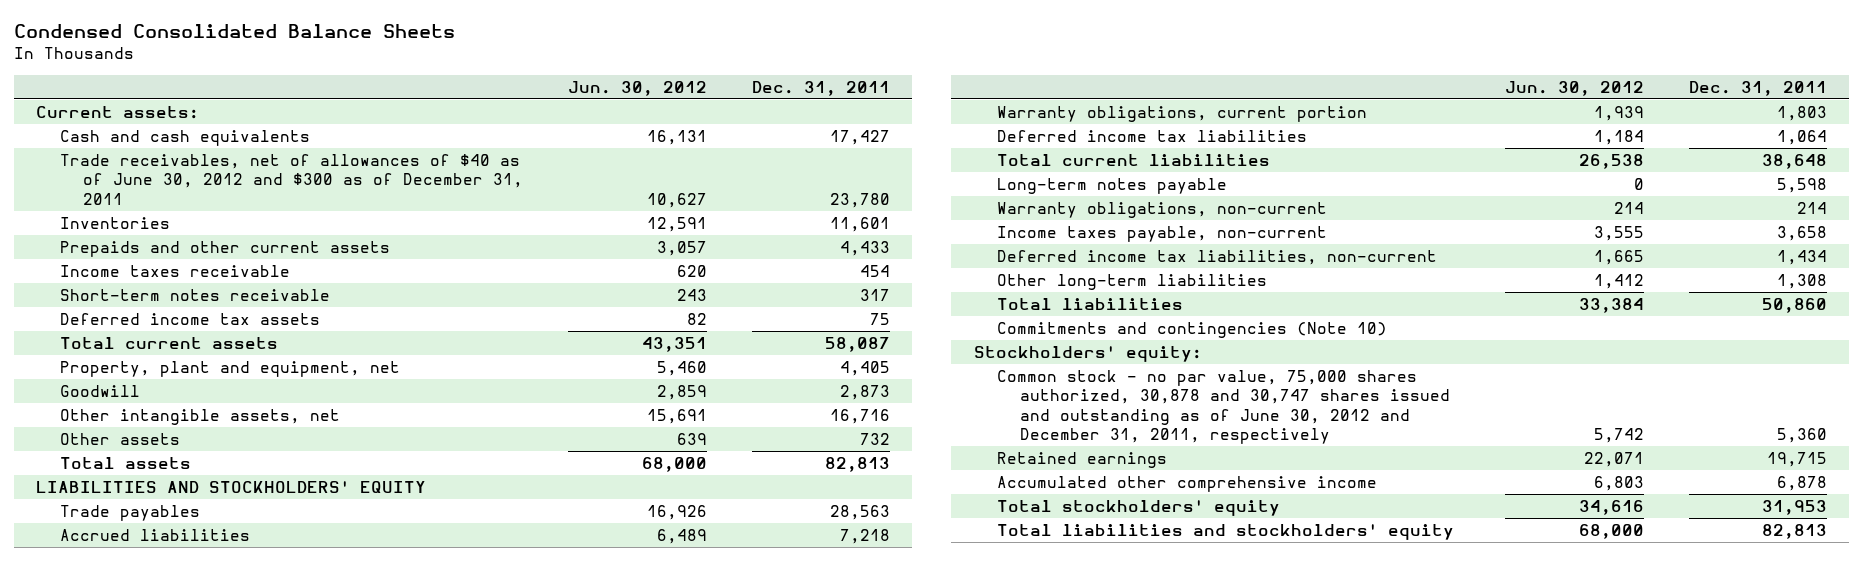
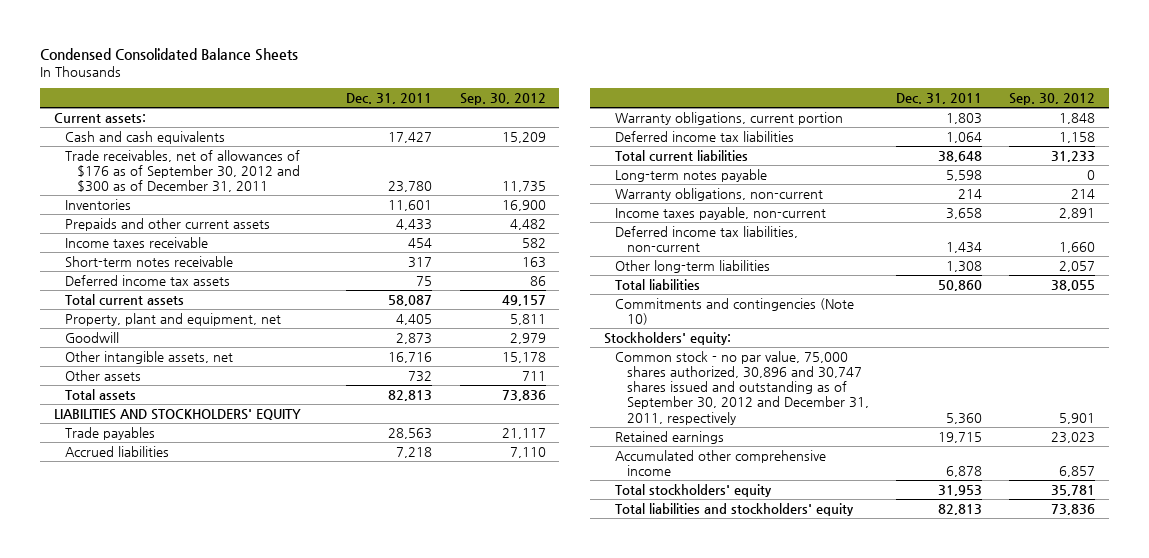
[567,80,707,96] Jun. 30, 2012 -> none
none -> [459,93,546,106] Sep. 30, 2012
[59,153,523,205] Trade receivables, net of allowances of $40 as of June 30, 2012 and $300 as of December 31, 2011 -> [65,149,301,193] Trade receivables, net of allowances of $176 as of September 30, 2012 and $300 as of December 31, 2011
[996,369,1450,445] Common stock - no par value, 75,000 shares authorized, 30,878 and 30,747 shares issued and outstanding as of June 30, 2012 and December 31, 2011, respectively -> [615,350,869,425] Common stock - no par value, 75,000 shares authorized, 30,896 and 30,747 shares issued and outstanding as of September 30, 2012 and December 31, 2011, respectively

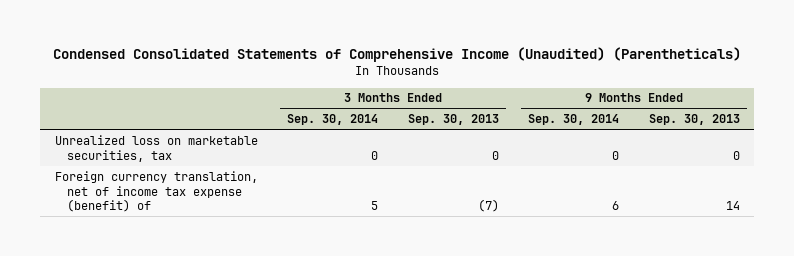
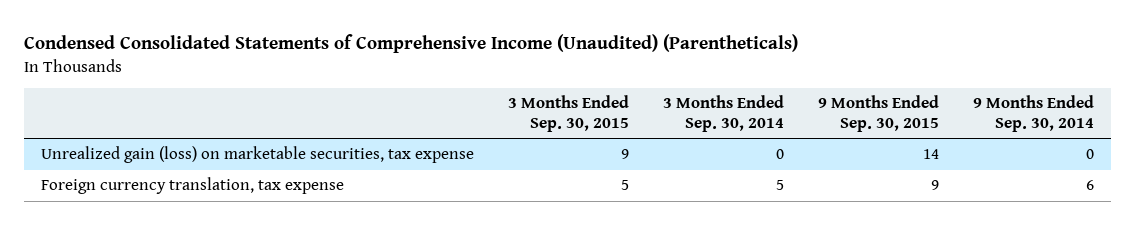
[407,114,499,126] Sep. 30, 2013 -> none
[648,114,740,126] Sep. 30, 2013 -> none
none -> [507,95,629,133] 3 Months Ended Sep. 30, 2015
none -> [818,95,940,133] 9 Months Ended Sep. 30, 2015
[54,134,258,162] Unrealized loss on marketable securities, tax -> [40,146,474,164] Unrealized gain (loss) on marketable securities, tax expense
[54,170,258,213] Foreign currency translation, net of income tax expense (benefit) of -> [40,177,344,195] Foreign currency translation, tax expense

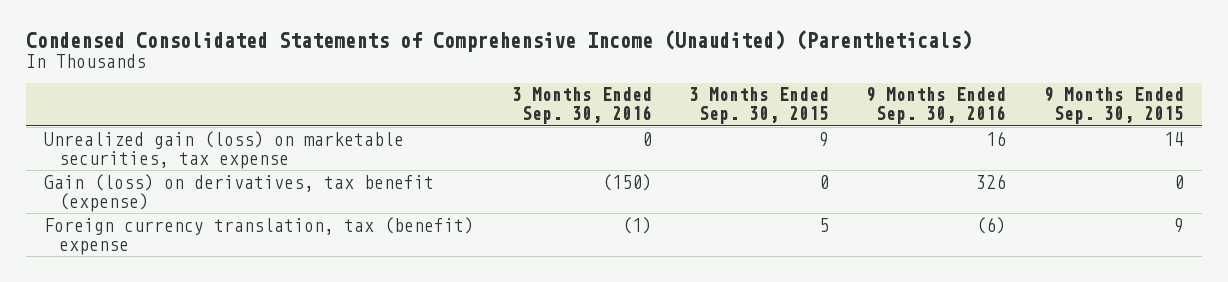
[662,95,784,133] 3 Months Ended Sep. 30, 2014 -> none
[973,95,1095,133] 9 Months Ended Sep. 30, 2014 -> none
none -> [511,87,652,125] 3 Months Ended Sep. 30, 2016
none -> [866,87,1007,125] 9 Months Ended Sep. 30, 2016
none -> [44,173,435,212] Gain (loss) on derivatives, tax benefit (expense)
[40,177,344,195] Foreign currency translation, tax expense -> [44,216,475,255] Foreign currency translation, tax (benefit) expense

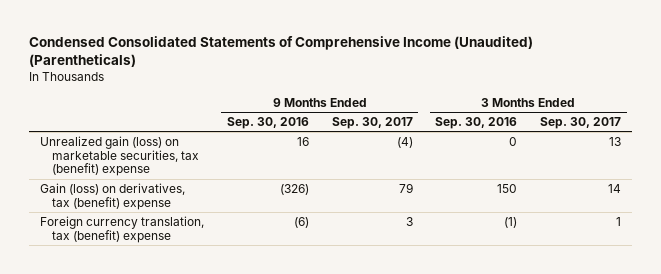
[688,87,829,125] 3 Months Ended Sep. 30, 2015 -> none
[1043,87,1184,125] 9 Months Ended Sep. 30, 2015 -> none
none -> [331,117,413,130] Sep. 30, 2017
none -> [540,117,622,130] Sep. 30, 2017
[44,130,405,169] Unrealized gain (loss) on marketable securities, tax expense -> [40,135,200,177] Unrealized gain (loss) on marketable securities, tax (benefit) expense
[44,173,435,212] Gain (loss) on derivatives, tax benefit (expense) -> [40,182,186,210] Gain (loss) on derivatives, tax (benefit) expense
[601,173,652,191] (150) -> [497,183,518,193] 150
[976,173,1007,189] 326 -> [279,183,309,195] (326)

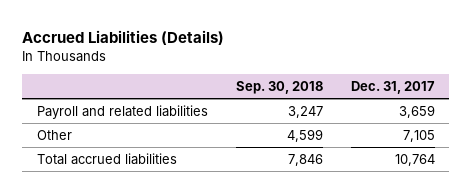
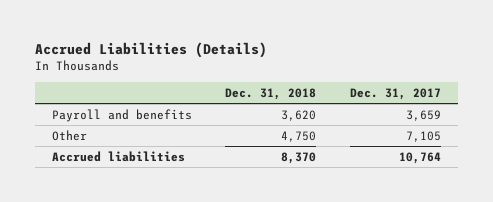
[235,80,323,94] Sep. 30, 2018 -> none
none -> [225,87,317,100] Dec. 31, 2018
[36,104,208,119] Payroll and related liabilities -> [51,108,192,122] Payroll and benefits
[36,152,177,165] Total accrued liabilities -> [51,150,185,162] Accrued liabilities

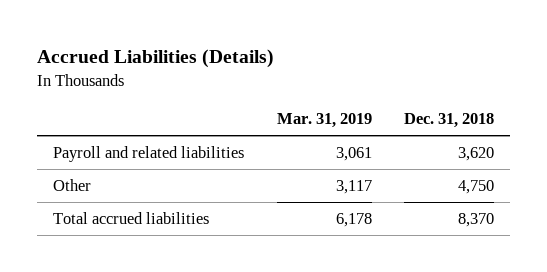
[349,87,441,100] Dec. 31, 2017 -> none
none -> [276,113,372,129] Mar. 31, 2019
[51,108,192,122] Payroll and benefits -> [53,145,245,162] Payroll and related liabilities
[51,150,185,162] Accrued liabilities -> [53,211,210,224] Total accrued liabilities

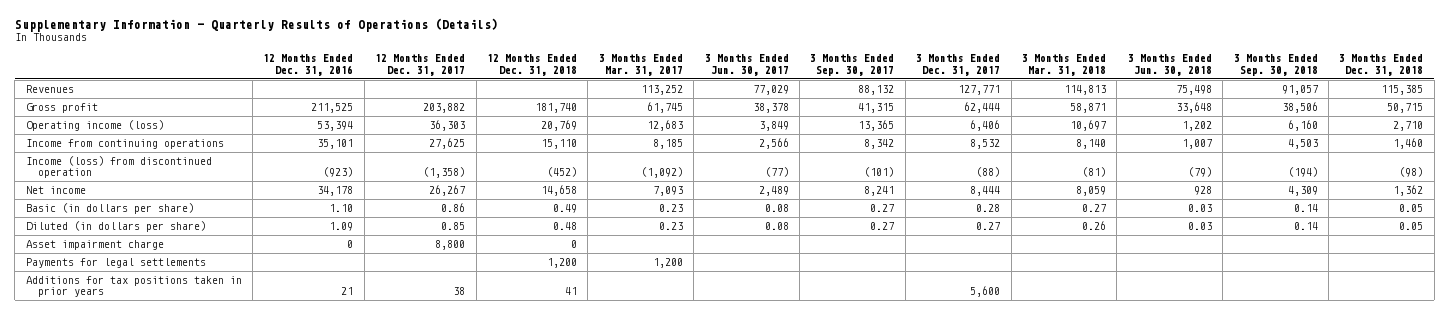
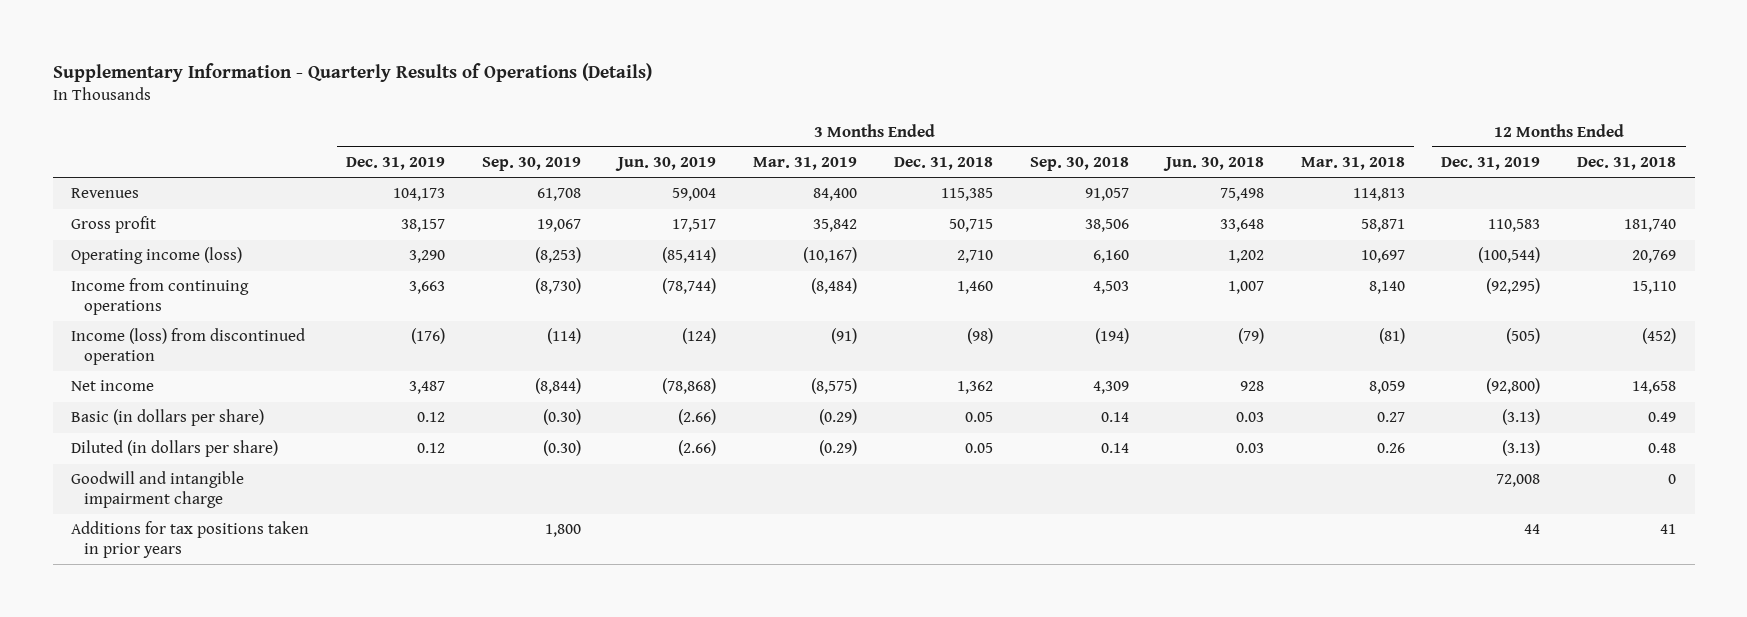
[263,54,354,76] 12 Months Ended Dec. 31, 2016 -> none
[375,54,466,76] 12 Months Ended Dec. 31, 2017 -> none
[598,54,683,76] 3 Months Ended Mar. 31, 2017 -> none
[704,54,789,76] 3 Months Ended Jun. 30, 2017 -> none
[810,54,895,76] 3 Months Ended Sep. 30, 2017 -> none
[916,54,1001,76] 3 Months Ended Dec. 31, 2017 -> none
none -> [345,157,445,171] Dec. 31, 2019
none -> [481,157,581,172] Sep. 30, 2019
none -> [614,157,716,172] Jun. 30, 2019
none -> [752,157,857,171] Mar. 31, 2019
none -> [1441,157,1541,171] Dec. 31, 2019
[25,240,164,251] Asset impairment charge -> none
[25,258,206,269] Payments for legal settlements -> none
none -> [71,471,245,509] Goodwill and intangible impairment charge

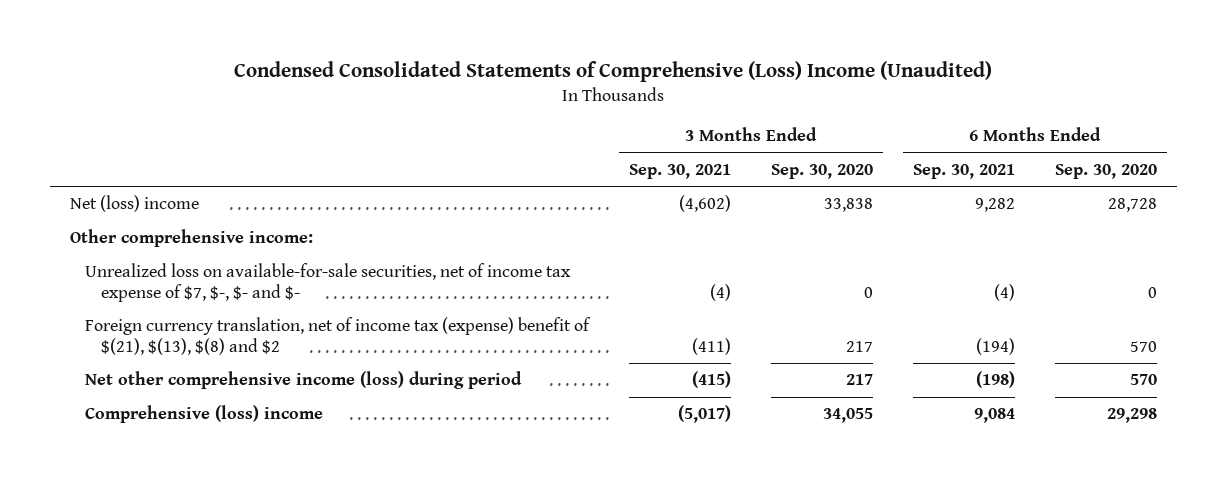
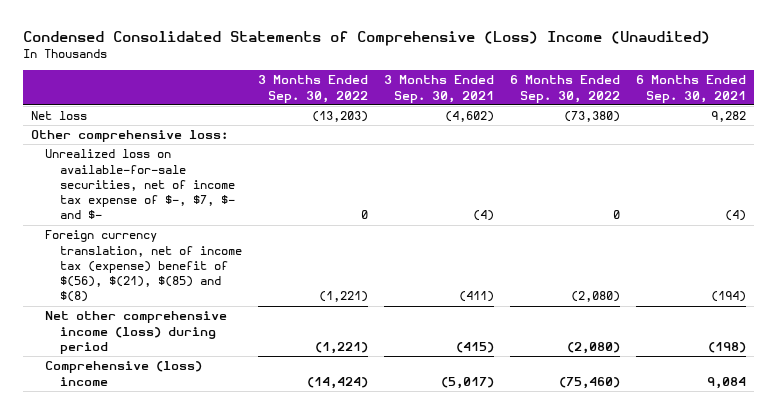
[770,163,873,179] Sep. 30, 2020 -> none
[1054,163,1157,179] Sep. 30, 2020 -> none
none -> [257,75,368,103] 3 Months Ended Sep. 30, 2022
none -> [509,75,620,103] 6 Months Ended Sep. 30, 2022
[69,195,199,213] Net (loss) income -> [31,111,88,121] Net loss
[69,229,313,248] Other comprehensive income: -> [31,130,229,143] Other comprehensive loss:
[85,263,572,302] Unrealized loss on available-for-sale securities, net of income tax expense of $7, $-, $- and $- -> [45,149,235,220] Unrealized loss on available-for-sale securities, net of income tax expense of $-, $7, $- and $-
[85,317,592,355] Foreign currency translation, net of income tax (expense) benefit of $(21), $(13), $(8) and $2 -> [45,230,242,303] Foreign currency translation, net of income tax (expense) benefit of $(56), $(21), $(85) and $(8)

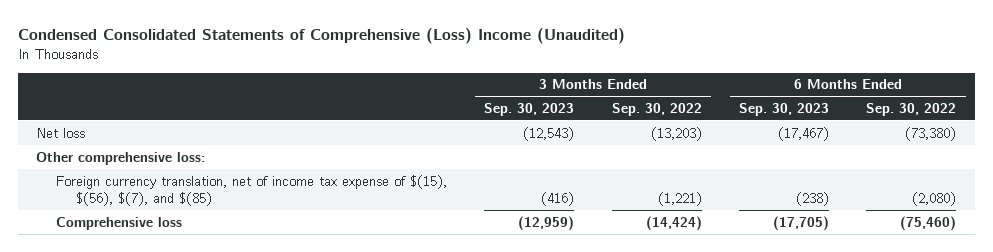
[383,75,494,103] 3 Months Ended Sep. 30, 2021 -> none
[635,75,746,103] 6 Months Ended Sep. 30, 2021 -> none
none -> [484,103,575,117] Sep. 30, 2023
none -> [738,103,829,117] Sep. 30, 2023
[45,149,235,220] Unrealized loss on available-for-sale securities, net of income tax expense of $-, $7, $- and $- -> none
[45,311,228,354] Net other comprehensive income (loss) during period -> none
[45,230,242,303] Foreign currency translation, net of income tax (expense) benefit of $(56), $(21), $(85) and $(8) -> [56,174,448,207] Foreign currency translation, net of income tax expense of $(15), $(56), $(7), and $(85)
[45,361,203,386] Comprehensive (loss) income -> [56,216,183,230] Comprehensive loss

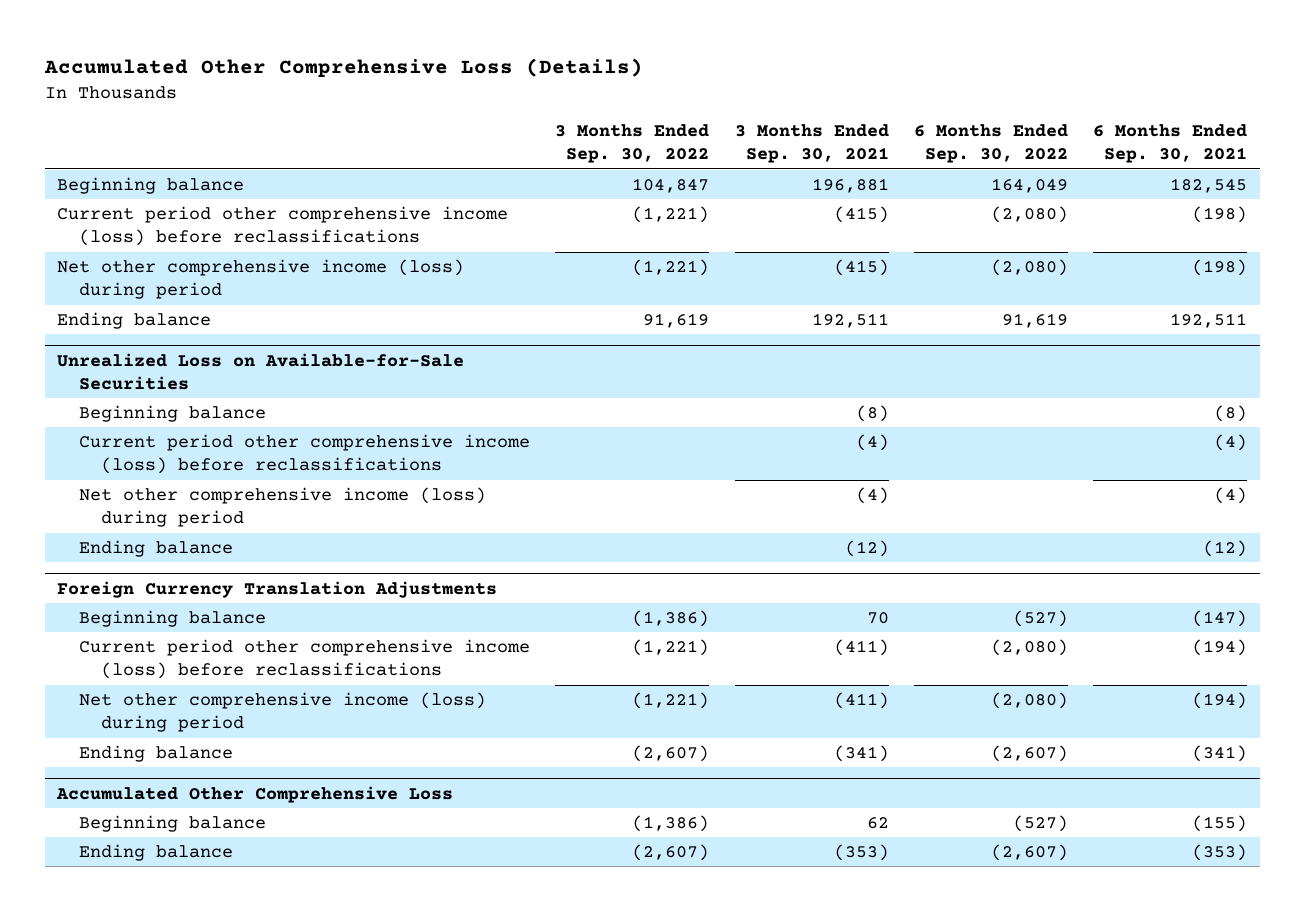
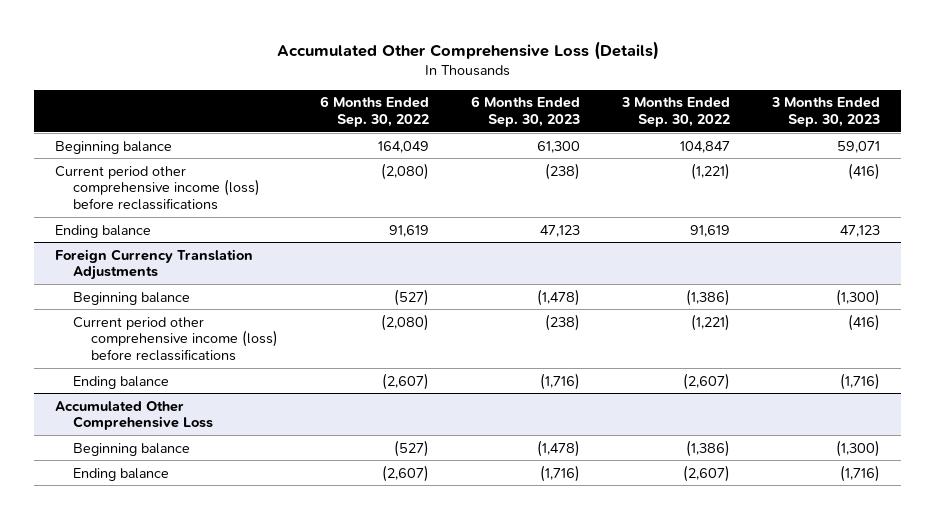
[734,124,889,164] 3 Months Ended Sep. 30, 2021 -> none
[1093,124,1248,164] 6 Months Ended Sep. 30, 2021 -> none
none -> [471,96,581,128] 6 Months Ended Sep. 30, 2023
none -> [771,97,881,128] 3 Months Ended Sep. 30, 2023
[57,259,465,300] Net other comprehensive income (loss) during period -> none
[57,352,465,390] Unrealized Loss on Available-for-Sale Securities -> none
[78,405,266,423] Beginning balance -> none
[78,434,530,475] Current period other comprehensive income (loss) before reclassifications -> none
[78,487,486,528] Net other comprehensive income (loss) during period -> none
[78,540,233,558] Ending balance -> none
[78,692,486,733] Net other comprehensive income (loss) during period -> none

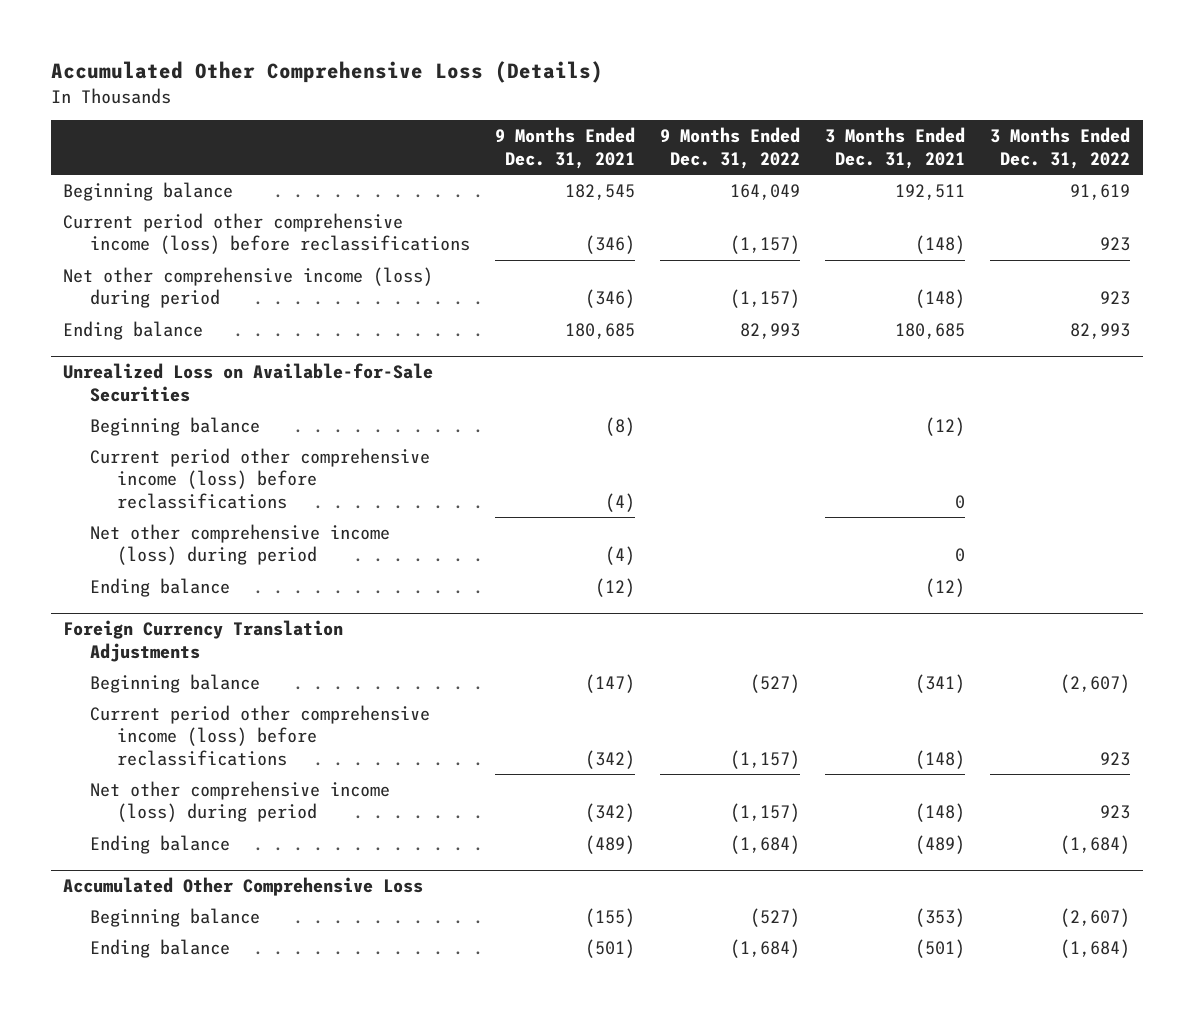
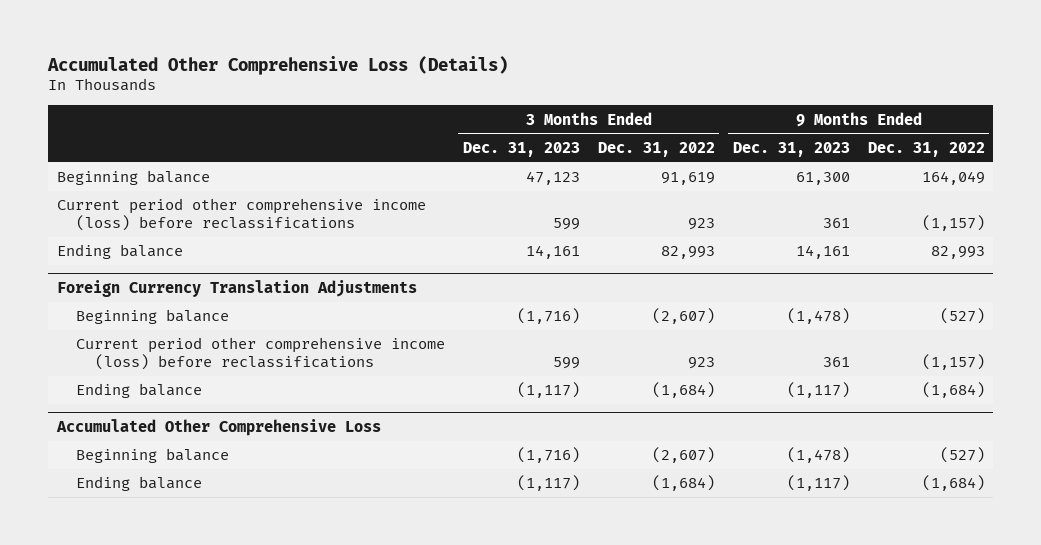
[495,127,636,169] 9 Months Ended Dec. 31, 2021 -> none
[825,127,966,169] 3 Months Ended Dec. 31, 2021 -> none
none -> [462,141,580,157] Dec. 31, 2023
none -> [732,141,850,157] Dec. 31, 2023
[63,266,434,309] Net other comprehensive income (loss) during period -> none
[63,363,434,402] Unrealized Loss on Available-for-Sale Securities -> none
[89,416,260,436] Beginning balance -> none
[89,447,430,509] Current period other comprehensive income (loss) before reclassifications -> none
[89,523,390,566] Net other comprehensive income (loss) during period -> none
[89,577,230,597] Ending balance -> none
[89,780,390,823] Net other comprehensive income (loss) during period -> none

